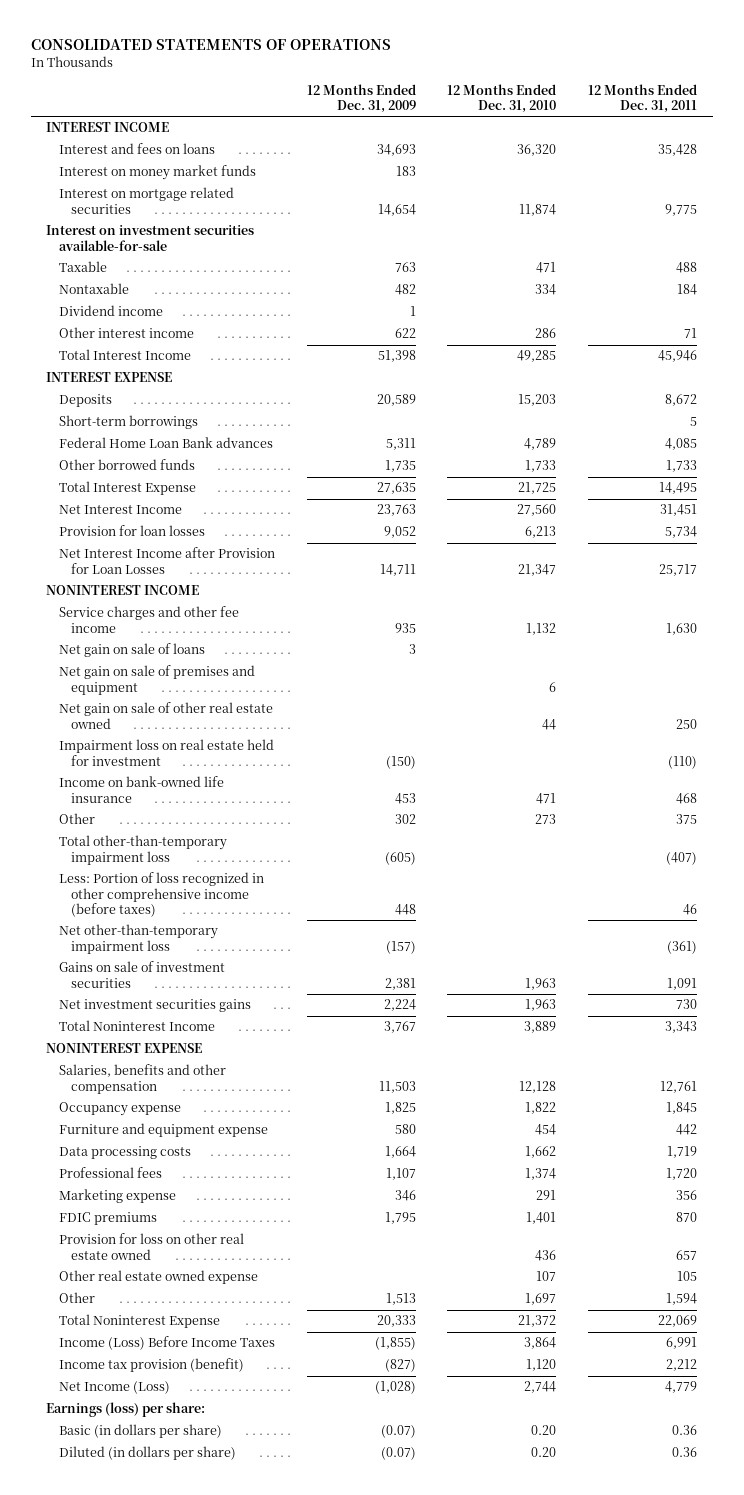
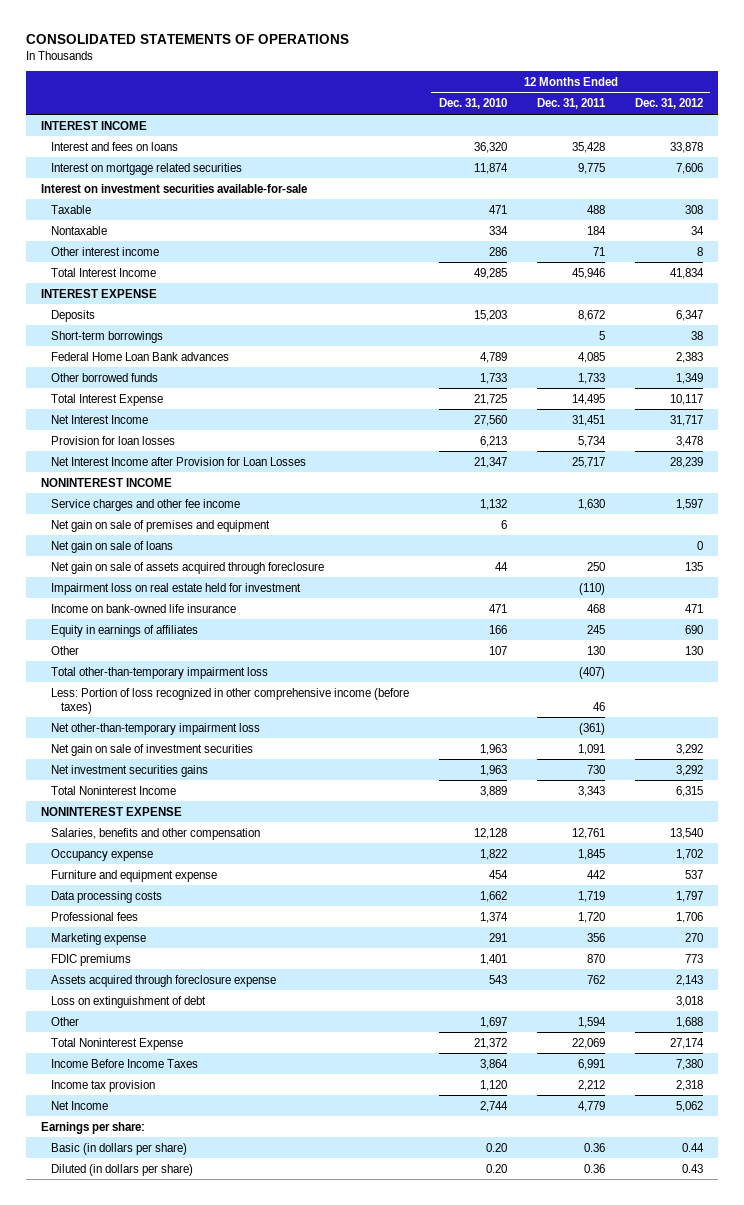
[306,83,416,113] 12 Months Ended Dec. 31, 2009 -> none
none -> [634,98,703,110] Dec. 31, 2012
[58,165,256,181] Interest on money market funds -> none
[58,305,163,317] Dividend income -> none
[58,643,205,658] Net gain on sale of loans -> [51,540,174,553] Net gain on sale of loans
[58,702,273,729] Net gain on sale of other real estate owned -> [51,561,325,574] Net gain on sale of assets acquired through foreclosure
none -> [51,624,199,637] Equity in earnings of affiliates
[535,814,557,825] 273 -> [488,645,507,655] 107
[676,814,698,825] 375 -> [586,645,605,655] 130
[58,961,225,988] Gains on sale of investment securities -> [51,743,254,756] Net gain on sale of investment securities
[58,1233,244,1260] Provision for loss on other real estate owned -> none
[58,1270,258,1285] Other real estate owned expense -> none
none -> [51,974,277,987] Assets acquired through foreclosure expense
none -> [51,995,207,1008] Loss on extinguishment of debt
[58,1336,275,1351] Income (Loss) Before Income Taxes -> [51,1058,199,1068] Income Before Income Taxes
[58,1358,244,1373] Income tax provision (benefit) -> [51,1079,156,1092] Income tax provision
[58,1381,170,1395] Net Income (Loss) -> [51,1100,109,1110] Net Income
[46,1402,206,1418] Earnings (loss) per share: -> [41,1121,146,1134] Earnings per share:

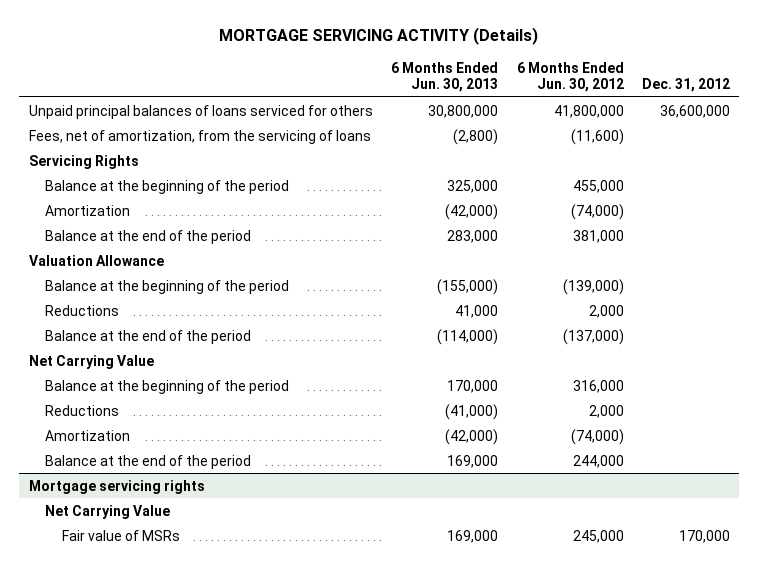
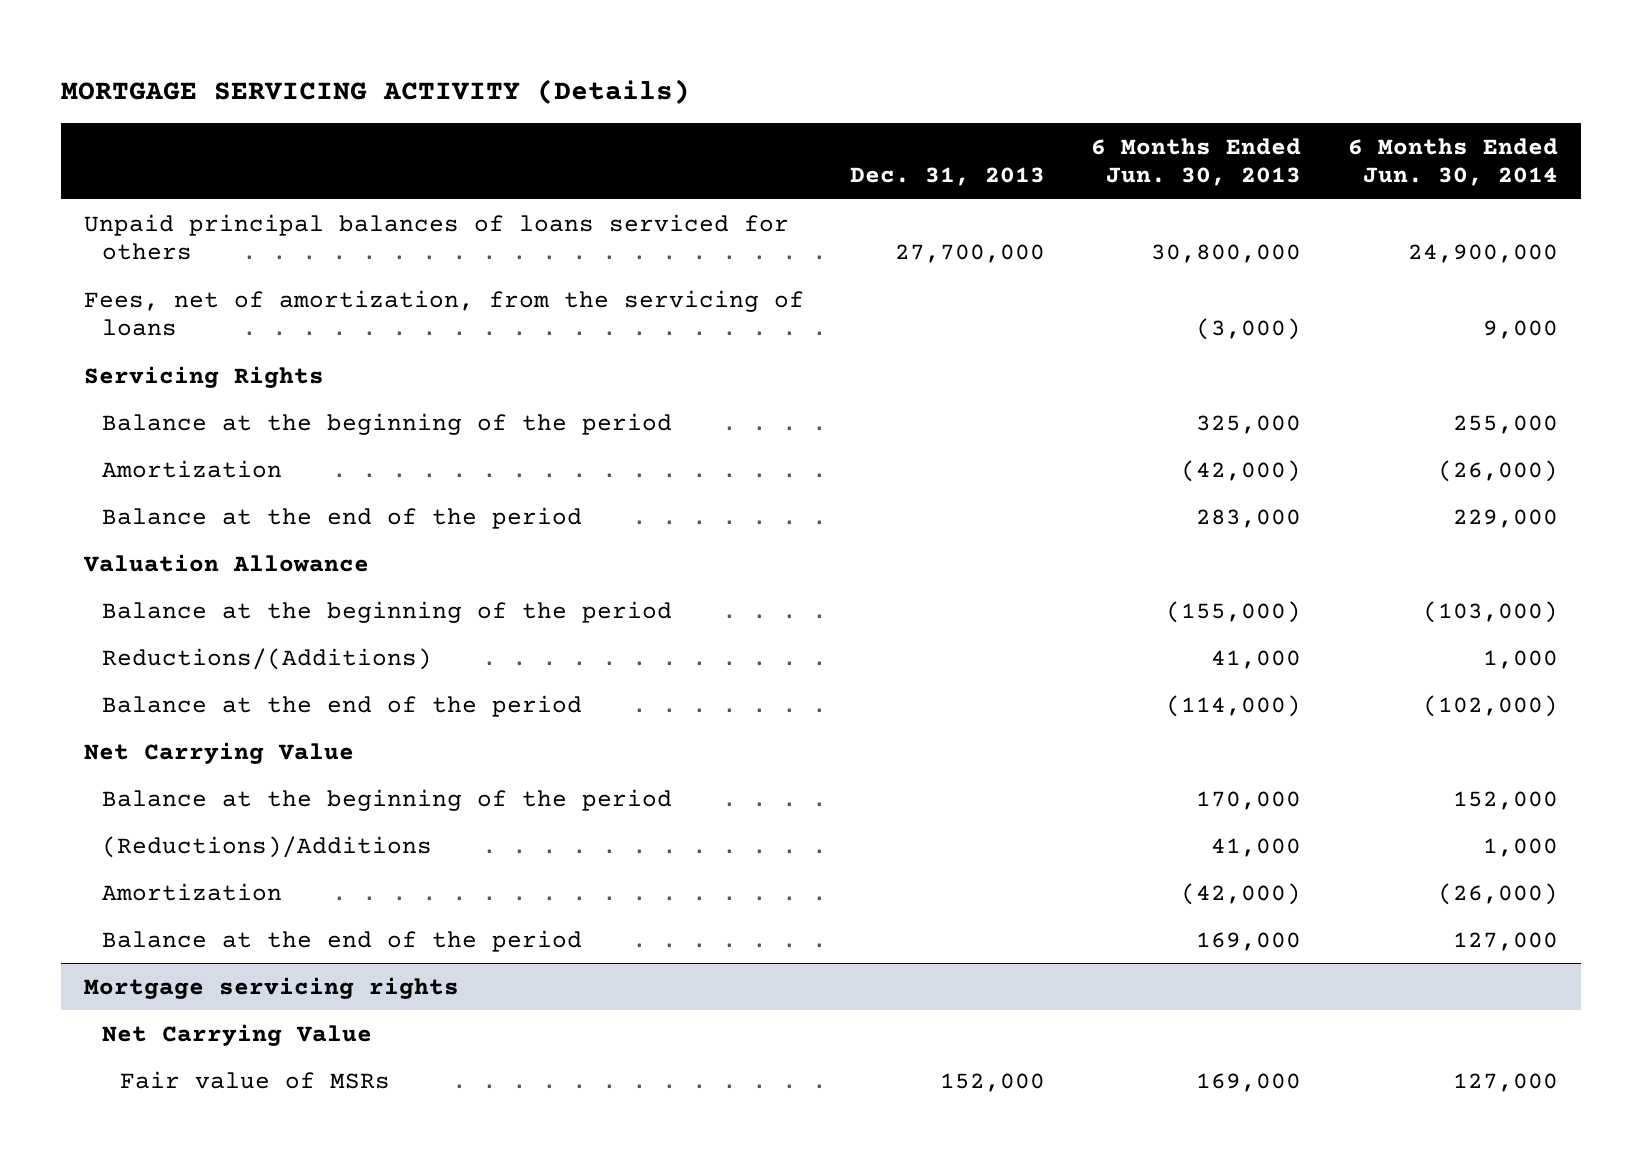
[516,61,624,93] 6 Months Ended Jun. 30, 2012 -> none
[642,78,731,93] Dec. 31, 2012 -> none
none -> [850,167,1046,187] Dec. 31, 2013
none -> [1347,137,1558,187] 6 Months Ended Jun. 30, 2014
[453,128,499,145] (2,800) -> [1196,318,1302,341] (3,000)
[45,304,120,316] Reductions -> [101,647,432,670] Reductions/(Additions)
[45,404,120,416] Reductions -> [101,835,432,858] (Reductions)/Additions
[445,403,499,420] (41,000) -> [1211,837,1302,857] 41,000

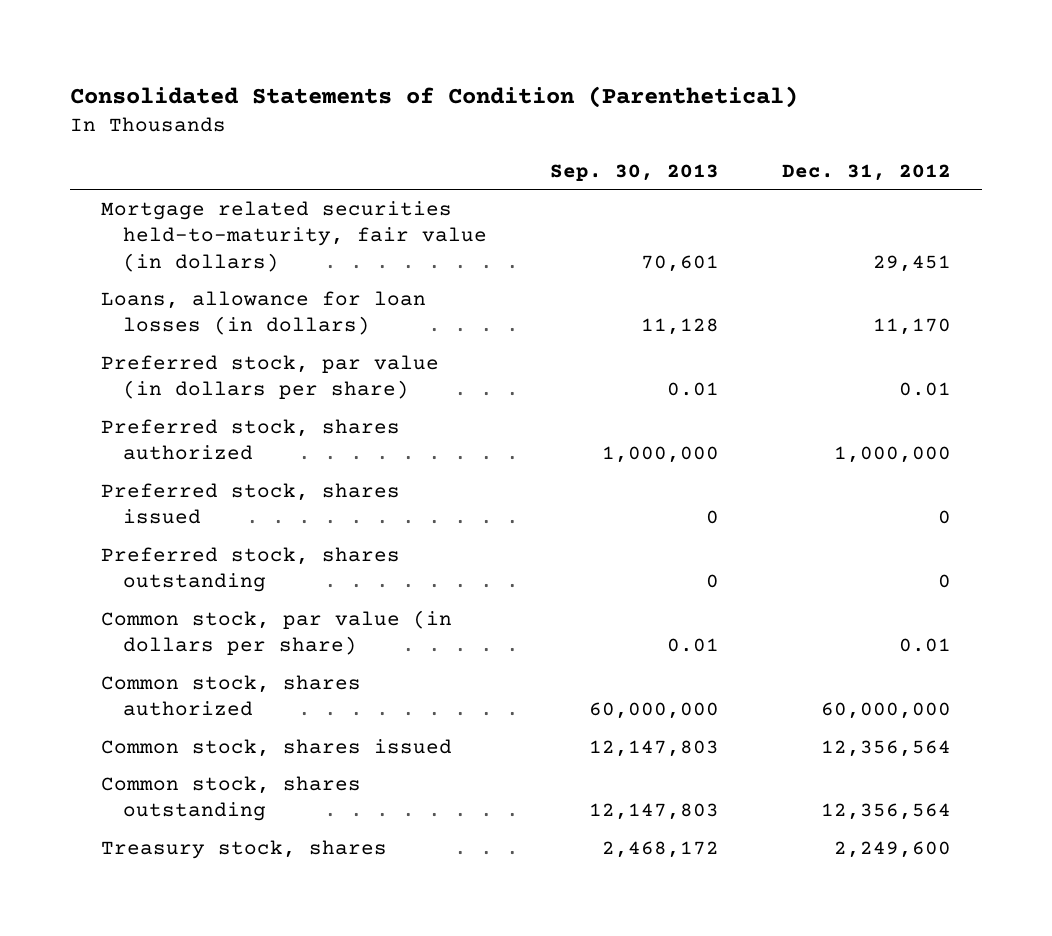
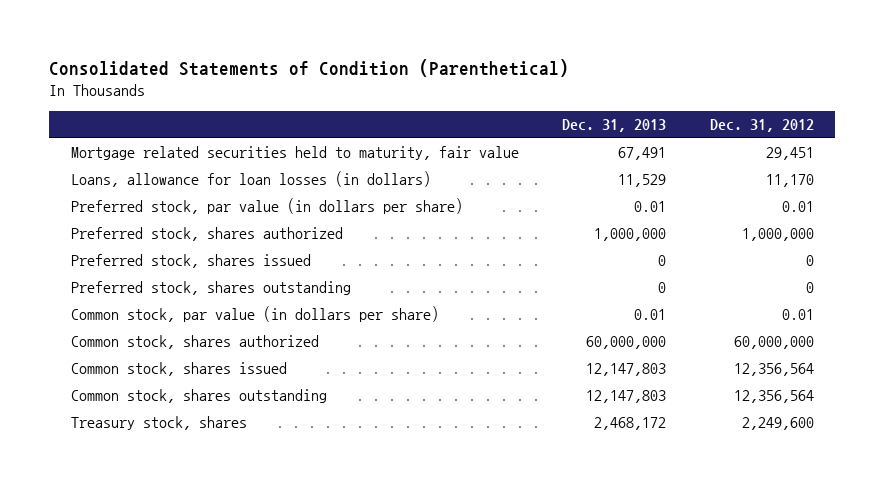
[550,163,720,181] Sep. 30, 2013 -> none
none -> [562,119,667,133] Dec. 31, 2013
[101,200,488,272] Mortgage related securities held-to-maturity, fair value (in dollars) -> [70,146,519,161] Mortgage related securities held to maturity, fair value

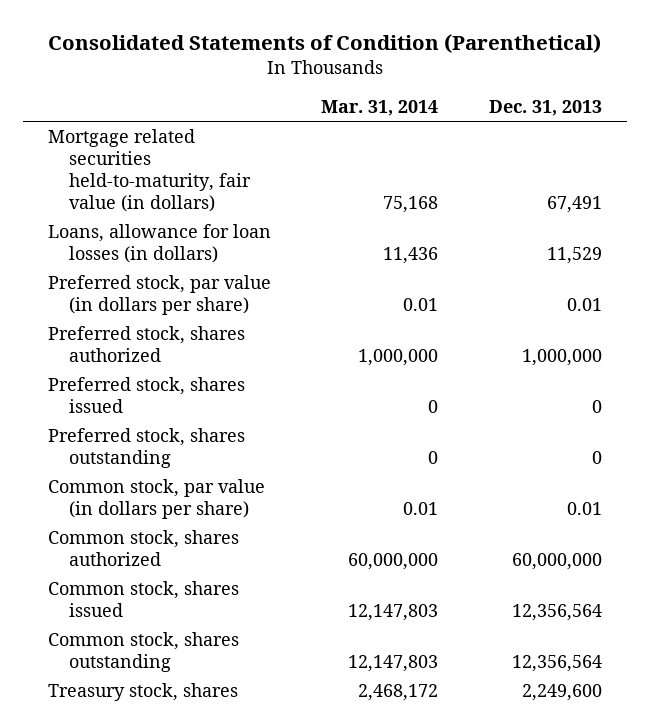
[709,119,814,133] Dec. 31, 2012 -> none
none -> [321,100,439,117] Mar. 31, 2014
[70,146,519,161] Mortgage related securities held to maturity, fair value -> [47,129,252,212] Mortgage related securities held-to-maturity, fair value (in dollars)
[586,363,667,377] 12,147,803 -> [511,603,602,621] 12,356,564
[586,390,667,404] 12,147,803 -> [511,654,602,672] 12,356,564
[594,417,667,431] 2,468,172 -> [521,684,602,702] 2,249,600

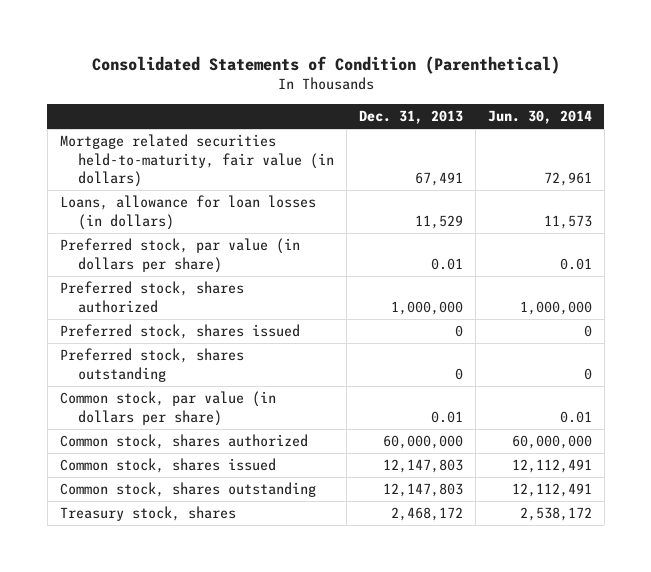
[321,100,439,117] Mar. 31, 2014 -> none
none -> [487,110,592,125] Jun. 30, 2014
[511,603,602,621] 12,356,564 -> [383,459,464,474] 12,147,803
[511,654,602,672] 12,356,564 -> [383,483,464,498] 12,147,803
[521,684,602,702] 2,249,600 -> [391,507,464,522] 2,468,172

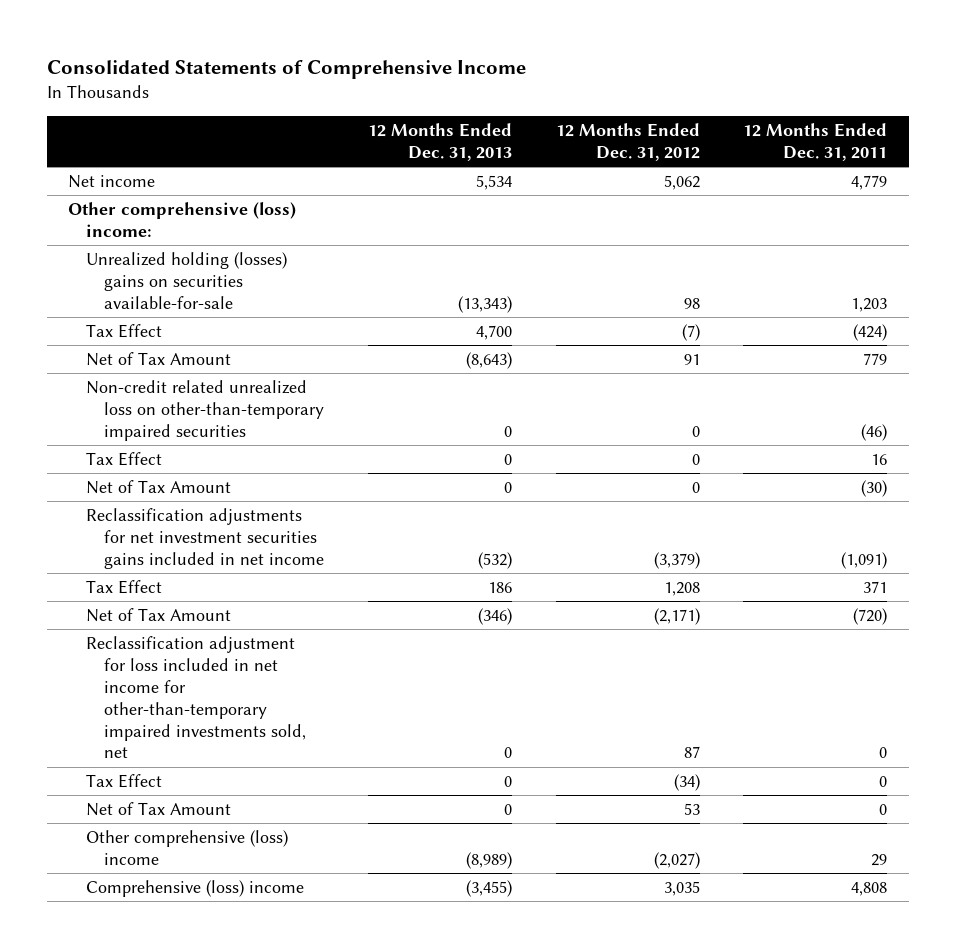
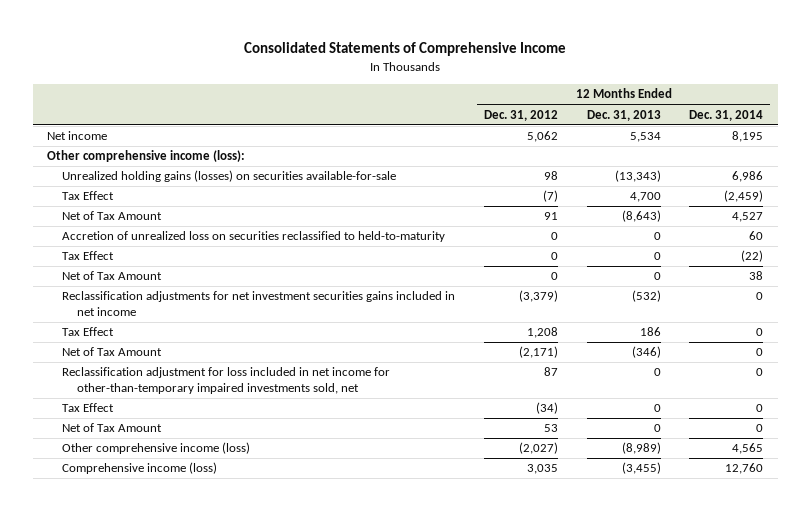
[743,122,888,161] 12 Months Ended Dec. 31, 2011 -> none
none -> [689,109,764,121] Dec. 31, 2014
[68,201,297,237] Other comprehensive (loss) income: -> [47,150,246,163] Other comprehensive income (loss):
[86,251,288,309] Unrealized holding (losses) gains on securities available-for-sale -> [62,170,397,183] Unrealized holding gains (losses) on securities available-for-sale
[86,379,325,441] Non-credit related unrealized loss on other-than-temporary impaired securities -> [62,231,446,243] Accretion of unrealized loss on securities reclassified to held-to-maturity
[86,829,289,865] Other comprehensive (loss) income -> [62,442,251,455] Other comprehensive income (loss)
[86,879,305,897] Comprehensive (loss) income -> [62,462,218,475] Comprehensive income (loss)

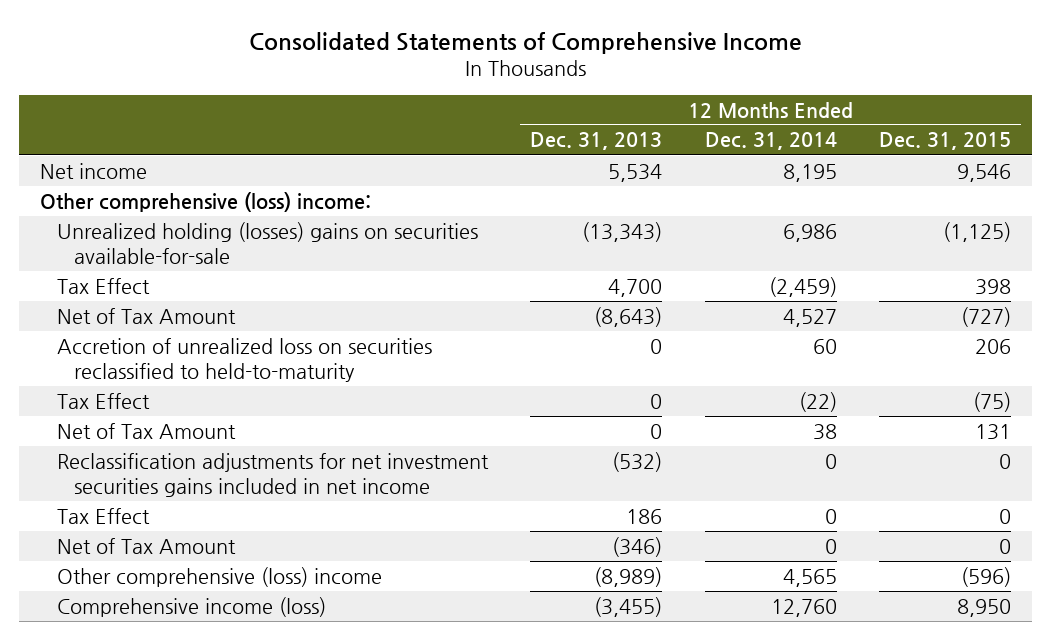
[483,109,558,121] Dec. 31, 2012 -> none
none -> [878,132,1011,151] Dec. 31, 2015
[47,150,246,163] Other comprehensive income (loss): -> [40,191,372,212] Other comprehensive (loss) income:
[62,170,397,183] Unrealized holding gains (losses) on securities available-for-sale -> [57,221,479,264] Unrealized holding (losses) gains on securities available-for-sale
[62,367,391,394] Reclassification adjustment for loss included in net income for other-than-temporary impaired investments sold, net -> none
[62,403,115,413] Tax Effect -> none
[62,423,163,433] Net of Tax Amount -> none
[62,442,251,455] Other comprehensive income (loss) -> [57,566,383,587] Other comprehensive (loss) income

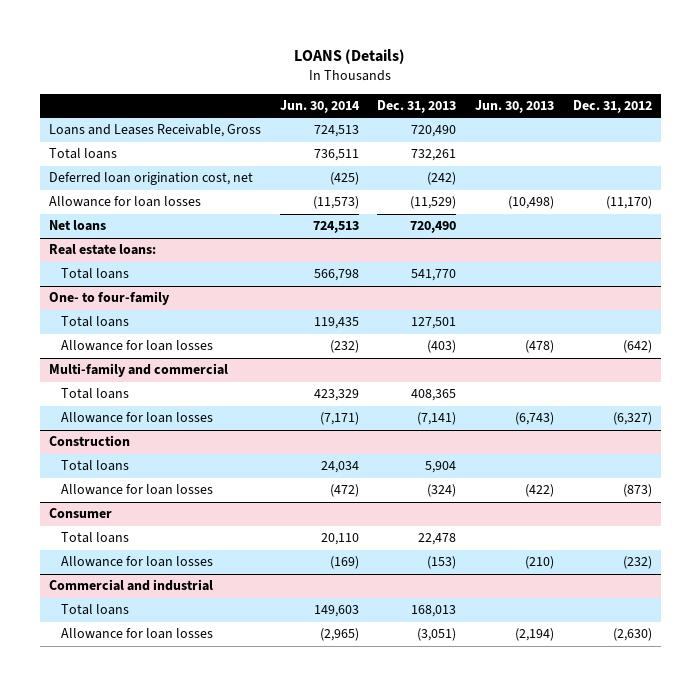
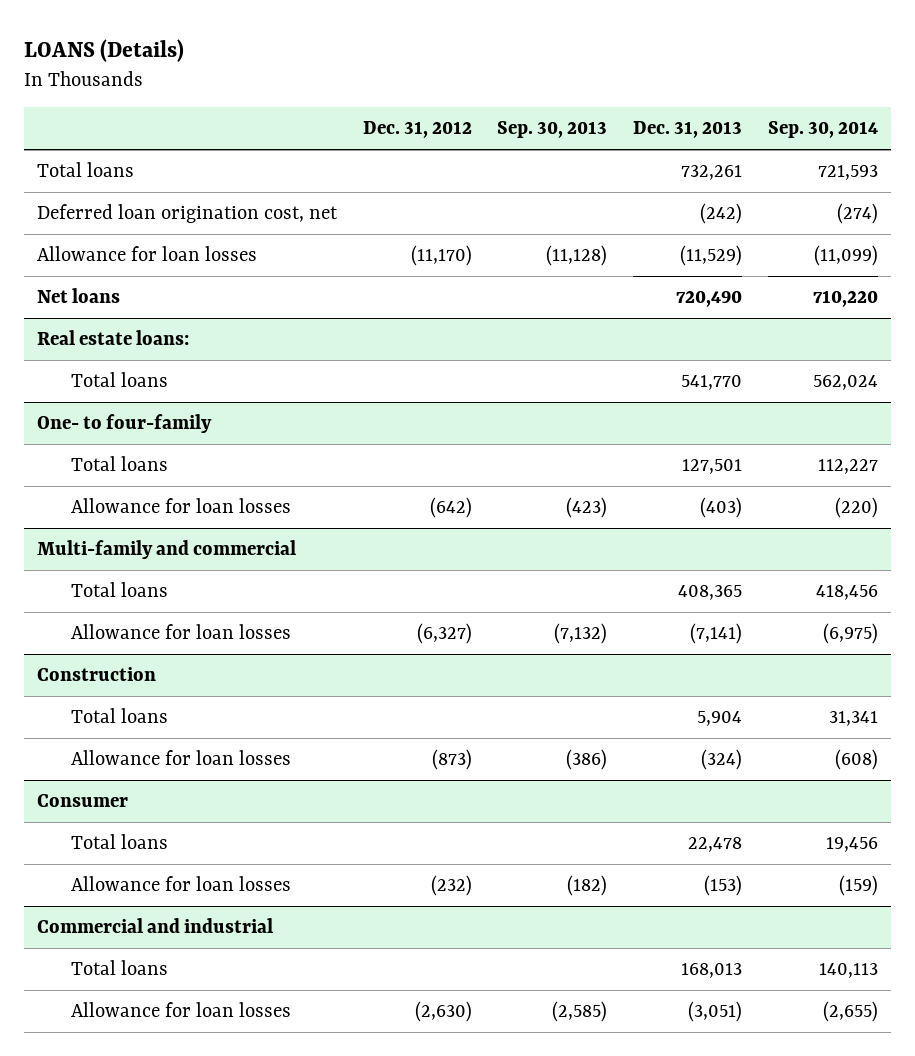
[279,100,360,114] Jun. 30, 2014 -> none
[474,100,554,114] Jun. 30, 2013 -> none
none -> [497,121,608,139] Sep. 30, 2013
none -> [767,121,878,139] Sep. 30, 2014
[48,124,261,138] Loans and Leases Receivable, Gross -> none

